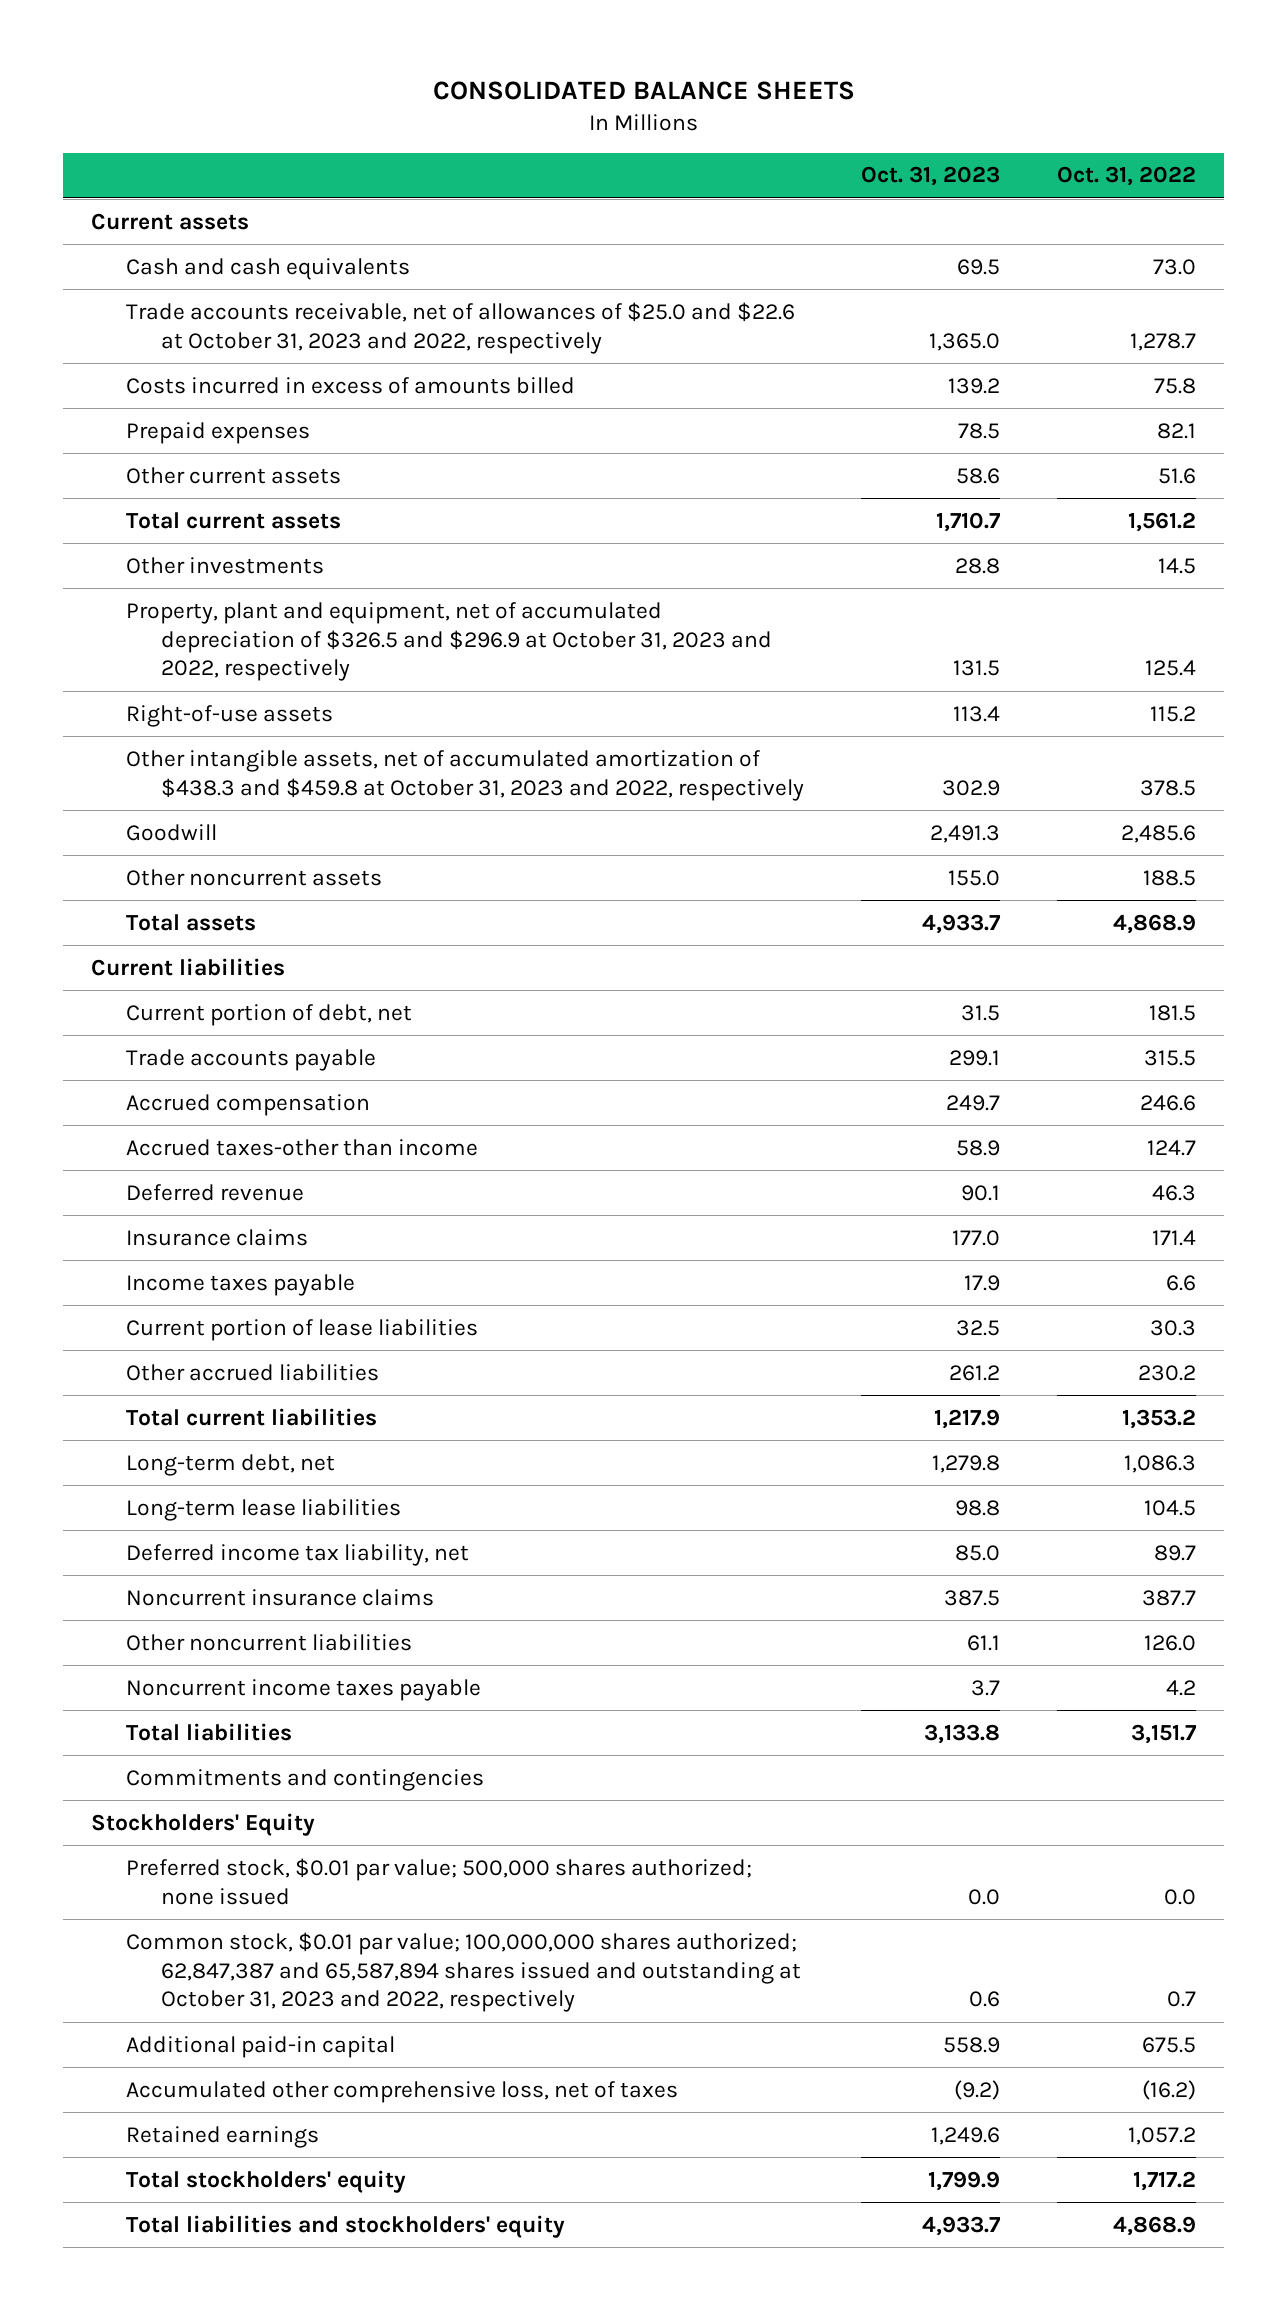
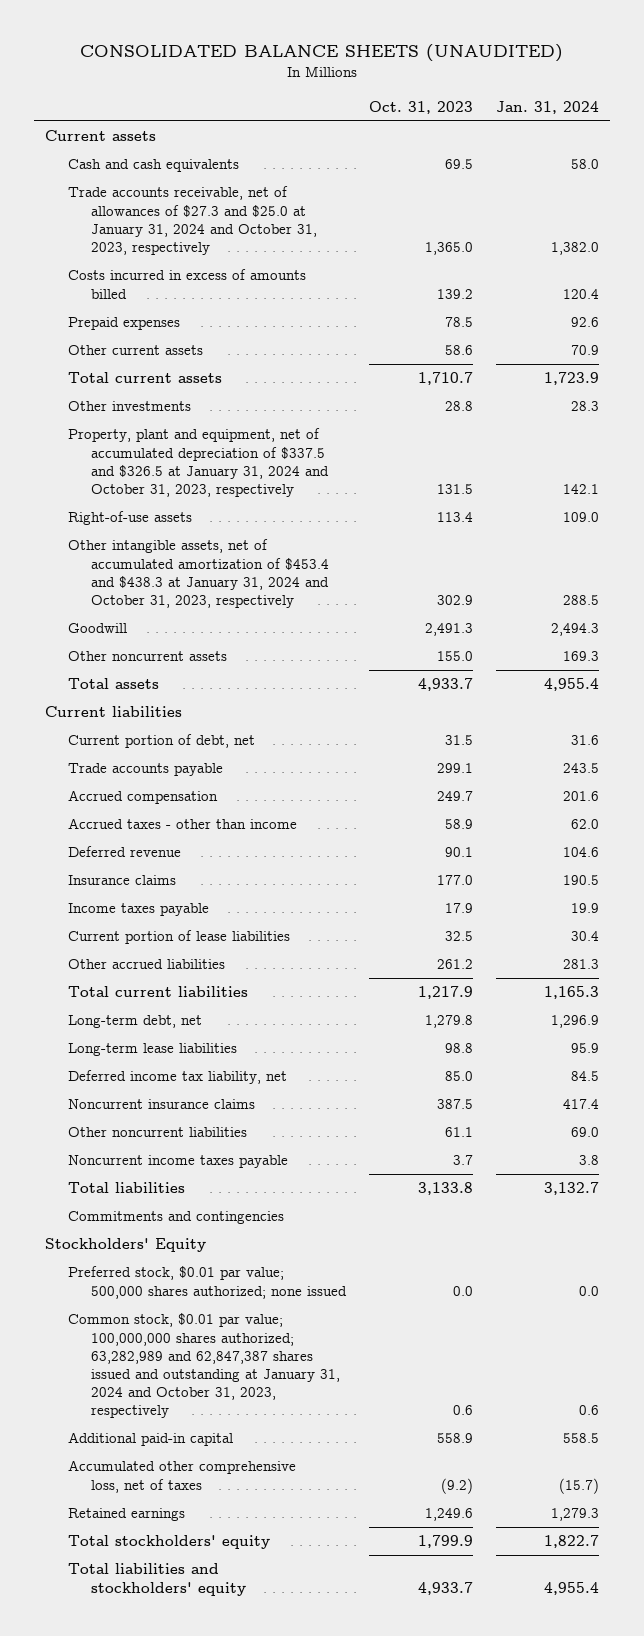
[432,80,855,100] CONSOLIDATED BALANCE SHEETS -> [79,44,563,63] CONSOLIDATED BALANCE SHEETS (UNAUDITED)
[1056,166,1196,187] Oct. 31, 2022 -> none
none -> [495,100,599,114] Jan. 31, 2024
[126,301,796,354] Trade accounts receivable, net of allowances of $25.0 and $22.6 at October 31, 2023 and 2022, respectively -> [68,186,317,255] Trade accounts receivable, net of allowances of $27.3 and $25.0 at January 31, 2024 and October 31, 2023, respectively
[126,601,772,682] Property, plant and equipment, net of accumulated depreciation of $326.5 and $296.9 at October 31, 2023 and 2022, respectively -> [68,428,329,497] Property, plant and equipment, net of accumulated depreciation of $337.5 and $326.5 at January 31, 2024 and October 31, 2023, respectively
[126,749,804,801] Other intangible assets, net of accumulated amortization of $438.3 and $459.8 at October 31, 2023 and 2022, respectively -> [68,539,329,608] Other intangible assets, net of accumulated amortization of $453.4 and $438.3 at January 31, 2024 and October 31, 2023, respectively
[126,1138,479,1156] Accrued taxes-other than income -> [68,818,298,830] Accrued taxes - other than income
[126,1931,801,2013] Common stock, $0.01 par value; 100,000,000 shares authorized; 62,847,387 and 65,587,894 shares issued and outstanding at October 31, 2023 and 2022, respectively -> [68,1313,340,1419] Common stock, $0.01 par value; 100,000,000 shares authorized; 63,282,989 and 62,847,387 shares issued and outstanding at January 31, 2024 and October 31, 2023, respectively

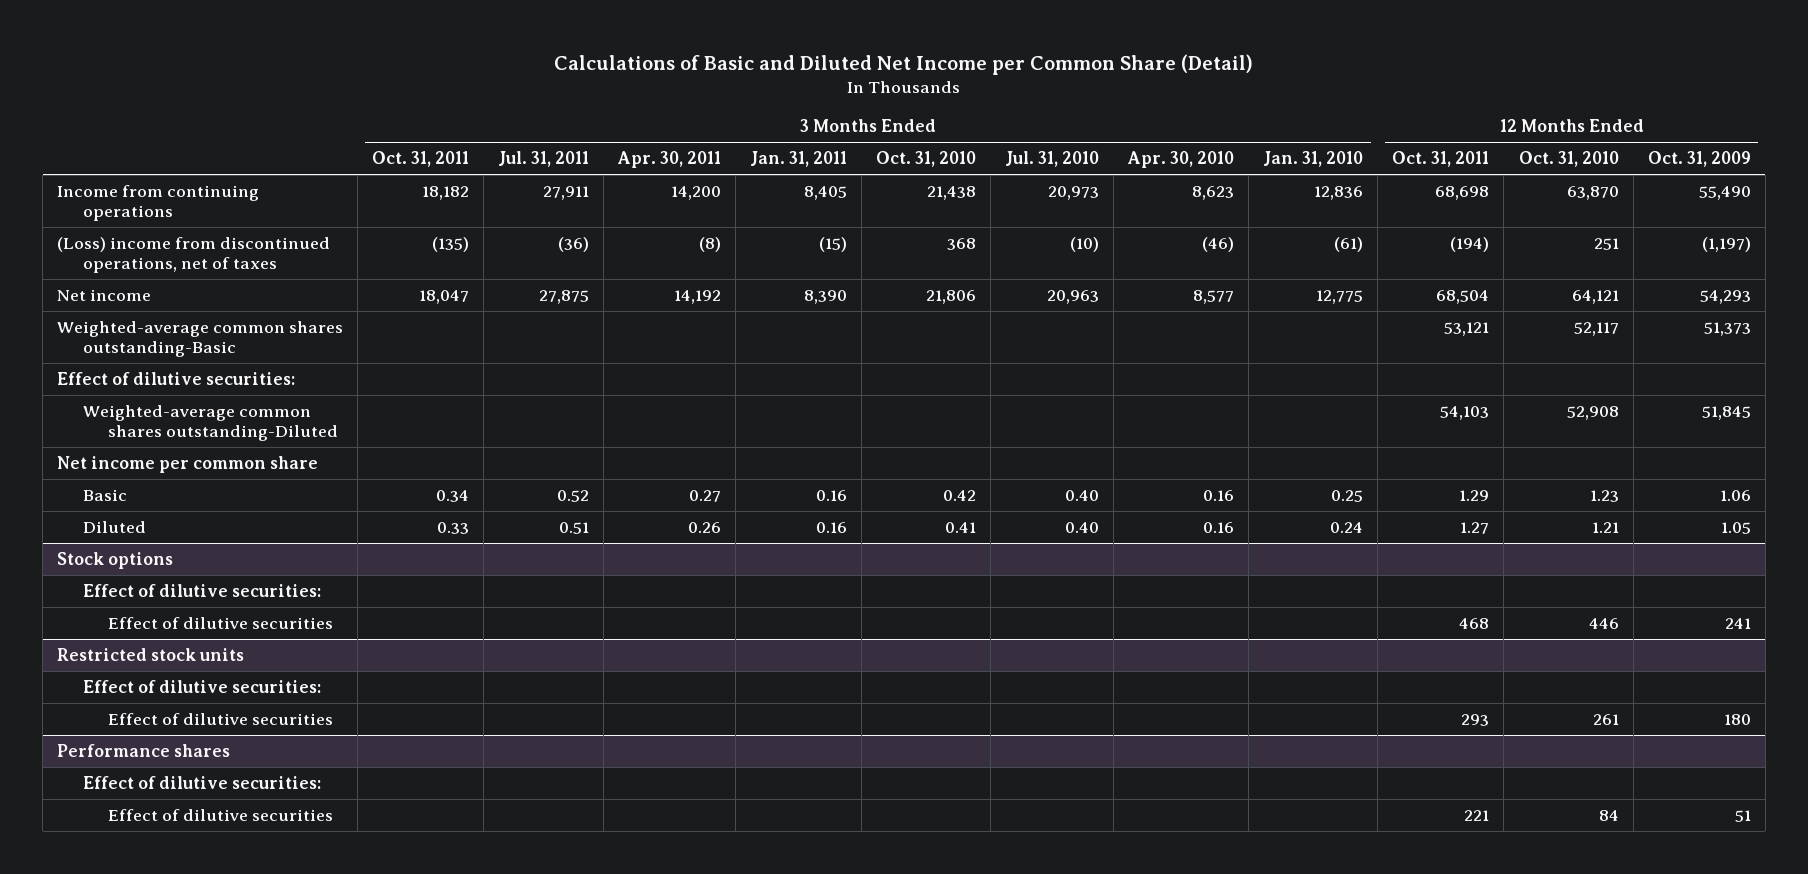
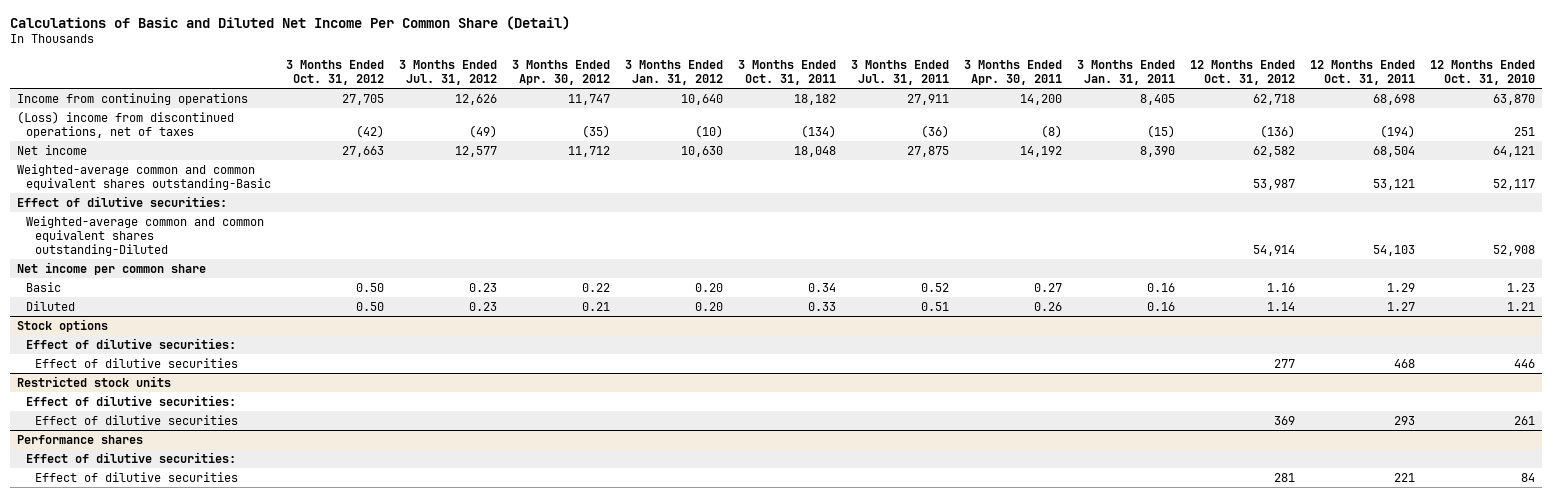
[553,53,1253,75] Calculations of Basic and Diluted Net Income per Common Share (Detail) -> [9,15,570,30] Calculations of Basic and Diluted Net Income Per Common Share (Detail)
[876,151,977,168] Oct. 31, 2010 -> none
[1005,151,1100,168] Jul. 31, 2010 -> none
[1127,151,1235,169] Apr. 30, 2010 -> none
[1263,151,1364,168] Jan. 31, 2010 -> none
[1647,151,1751,168] Oct. 31, 2009 -> none
none -> [286,59,385,85] 3 Months Ended Oct. 31, 2012
none -> [399,59,498,85] 3 Months Ended Jul. 31, 2012
none -> [511,59,610,85] 3 Months Ended Apr. 30, 2012
none -> [624,59,723,85] 3 Months Ended Jan. 31, 2012
none -> [1189,59,1295,85] 12 Months Ended Oct. 31, 2012
[432,236,470,252] (135) -> [800,124,836,138] (134)
[419,289,470,304] 18,047 -> [793,145,836,157] 18,048
[57,320,344,357] Weighted-average common shares outstanding-Basic -> [17,163,272,190] Weighted-average common and common equivalent shares outstanding-Basic
[82,404,338,441] Weighted-average common shares outstanding-Diluted -> [26,215,265,256] Weighted-average common and common equivalent shares outstanding-Diluted

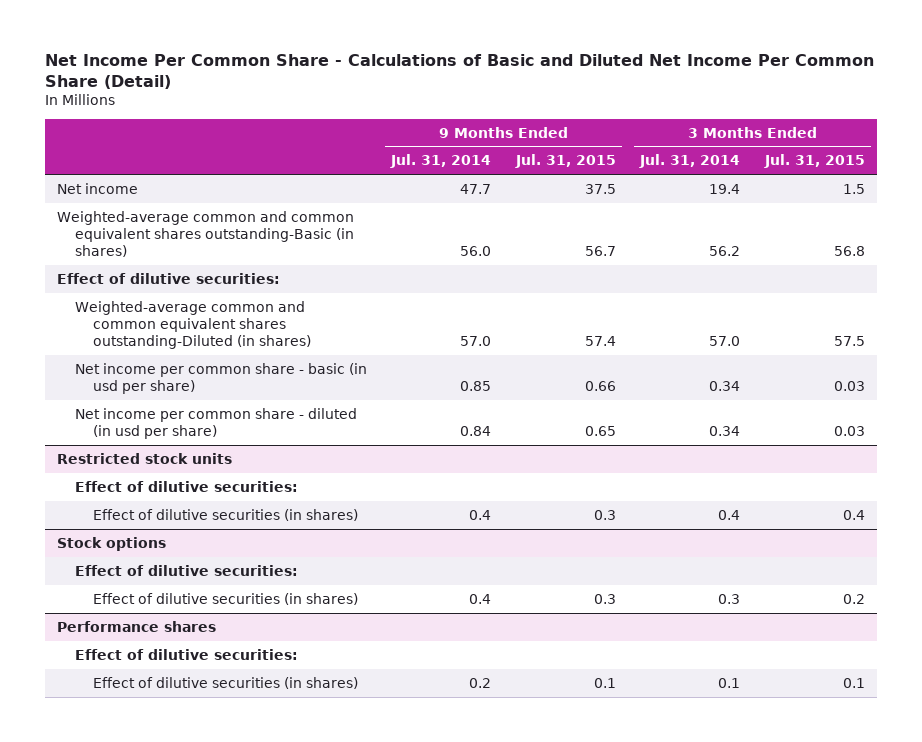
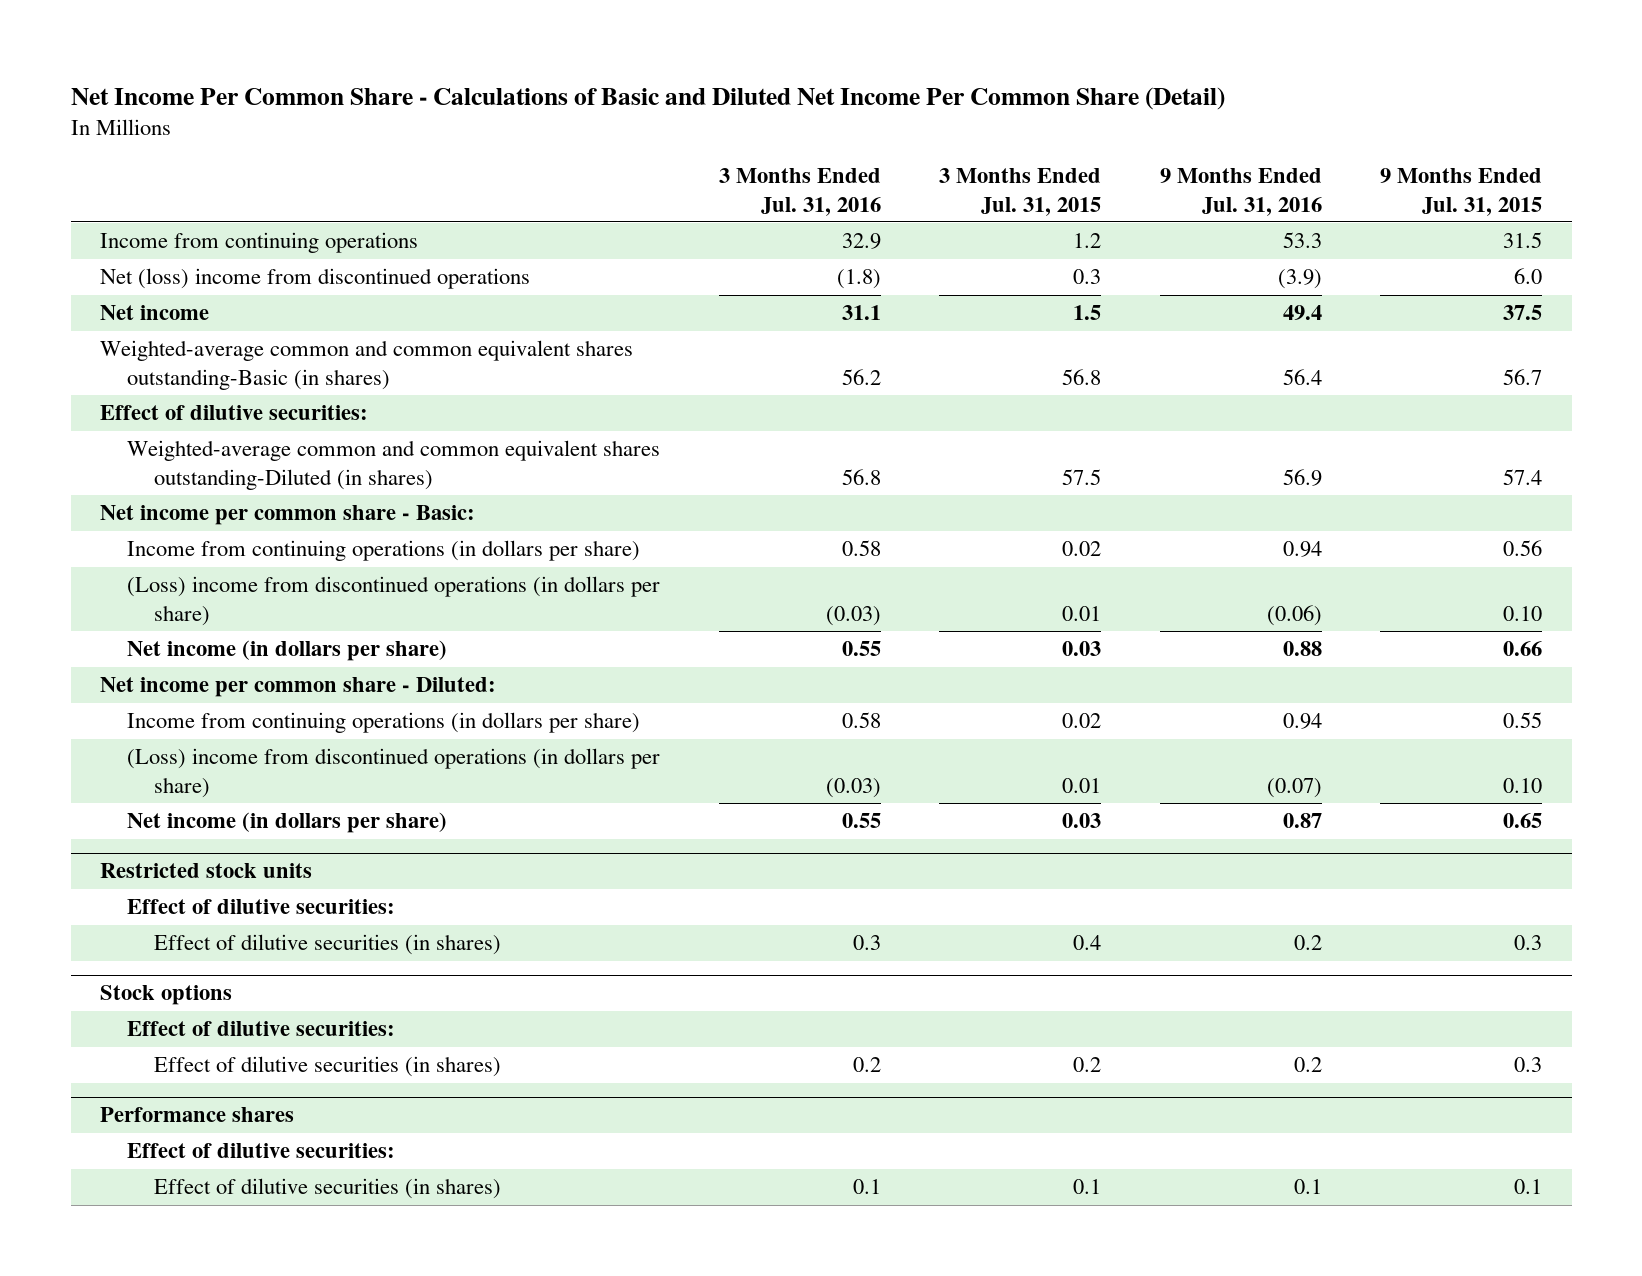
[390,154,492,169] Jul. 31, 2014 -> none
[639,154,741,169] Jul. 31, 2014 -> none
none -> [718,167,881,216] 3 Months Ended Jul. 31, 2016
none -> [1159,167,1322,216] 9 Months Ended Jul. 31, 2016
none -> [100,232,419,254] Income from continuing operations
none -> [100,268,531,290] Net (loss) income from discontinued operations
none -> [100,505,476,526] Net income per common share - Basic:
none -> [127,540,641,562] Income from continuing operations (in dollars per share)
none -> [127,576,661,626] (Loss) income from discontinued operations (in dollars per share)
[74,362,367,395] Net income per common share - basic (in usd per share) -> [127,640,448,662] Net income (in dollars per share)
none -> [100,677,497,698] Net income per common share - Diluted:
none -> [127,712,641,734] Income from continuing operations (in dollars per share)
none -> [127,748,661,798] (Loss) income from discontinued operations (in dollars per share)
[74,407,357,440] Net income per common share - diluted (in usd per share) -> [127,812,448,834] Net income (in dollars per share)

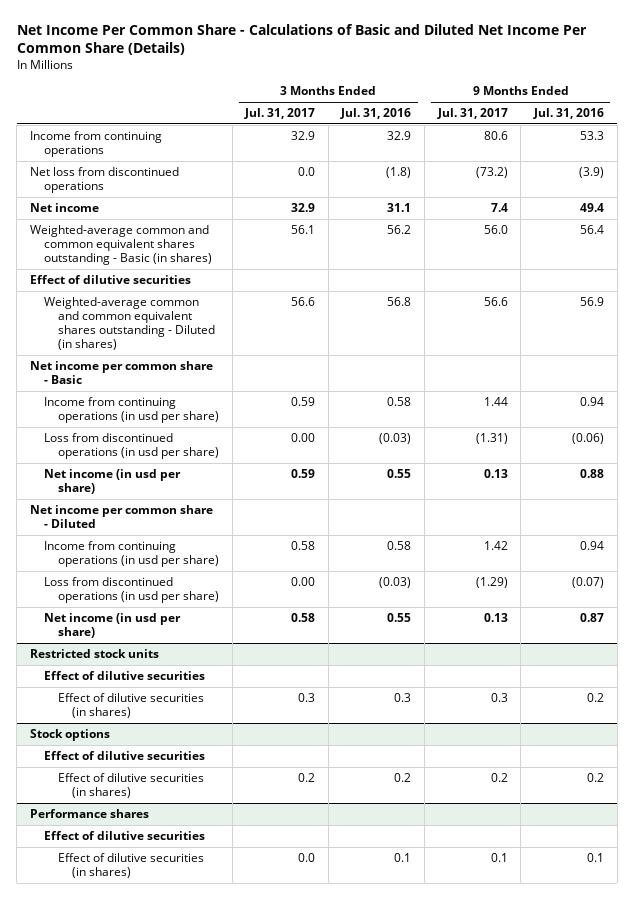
[70,87,1225,111] Net Income Per Common Share - Calculations of Basic and Diluted Net Income Per Common Share (Detail) -> [16,24,587,56] Net Income Per Common Share - Calculations of Basic and Diluted Net Income Per Common Share (Details)
[939,167,1102,216] 3 Months Ended Jul. 31, 2015 -> none
[1380,167,1543,216] 9 Months Ended Jul. 31, 2015 -> none
none -> [244,108,316,120] Jul. 31, 2017
none -> [436,108,508,120] Jul. 31, 2017
[100,268,531,290] Net (loss) income from discontinued operations -> [30,166,180,193] Net loss from discontinued operations
[100,340,634,390] Weighted-average common and common equivalent shares outstanding-Basic (in shares) -> [30,224,212,265] Weighted-average common and common equivalent shares outstanding - Basic (in shares)
[100,405,369,421] Effect of dilutive securities: -> [30,274,192,284] Effect of dilutive securities
[127,440,661,490] Weighted-average common and common equivalent shares outstanding-Diluted (in shares) -> [43,296,215,350] Weighted-average common and common equivalent shares outstanding - Diluted (in shares)
[100,505,476,526] Net income per common share - Basic: -> [30,360,214,384] Net income per common share - Basic
[127,540,641,562] Income from continuing operations (in dollars per share) -> [43,396,219,423] Income from continuing operations (in usd per share)
[127,576,661,626] (Loss) income from discontinued operations (in dollars per share) -> [43,432,219,459] Loss from discontinued operations (in usd per share)
[127,640,448,662] Net income (in dollars per share) -> [43,468,181,494] Net income (in usd per share)
[100,677,497,698] Net income per common share - Diluted: -> [30,504,214,528] Net income per common share - Diluted
[127,712,641,734] Income from continuing operations (in dollars per share) -> [43,540,219,567] Income from continuing operations (in usd per share)
[127,748,661,798] (Loss) income from discontinued operations (in dollars per share) -> [43,576,219,603] Loss from discontinued operations (in usd per share)
[127,812,448,834] Net income (in dollars per share) -> [43,612,181,638] Net income (in usd per share)
[127,899,396,915] Effect of dilutive securities: -> [43,670,205,680] Effect of dilutive securities
[127,1021,396,1037] Effect of dilutive securities: -> [43,750,205,760] Effect of dilutive securities
[127,1143,396,1159] Effect of dilutive securities: -> [43,830,205,840] Effect of dilutive securities

